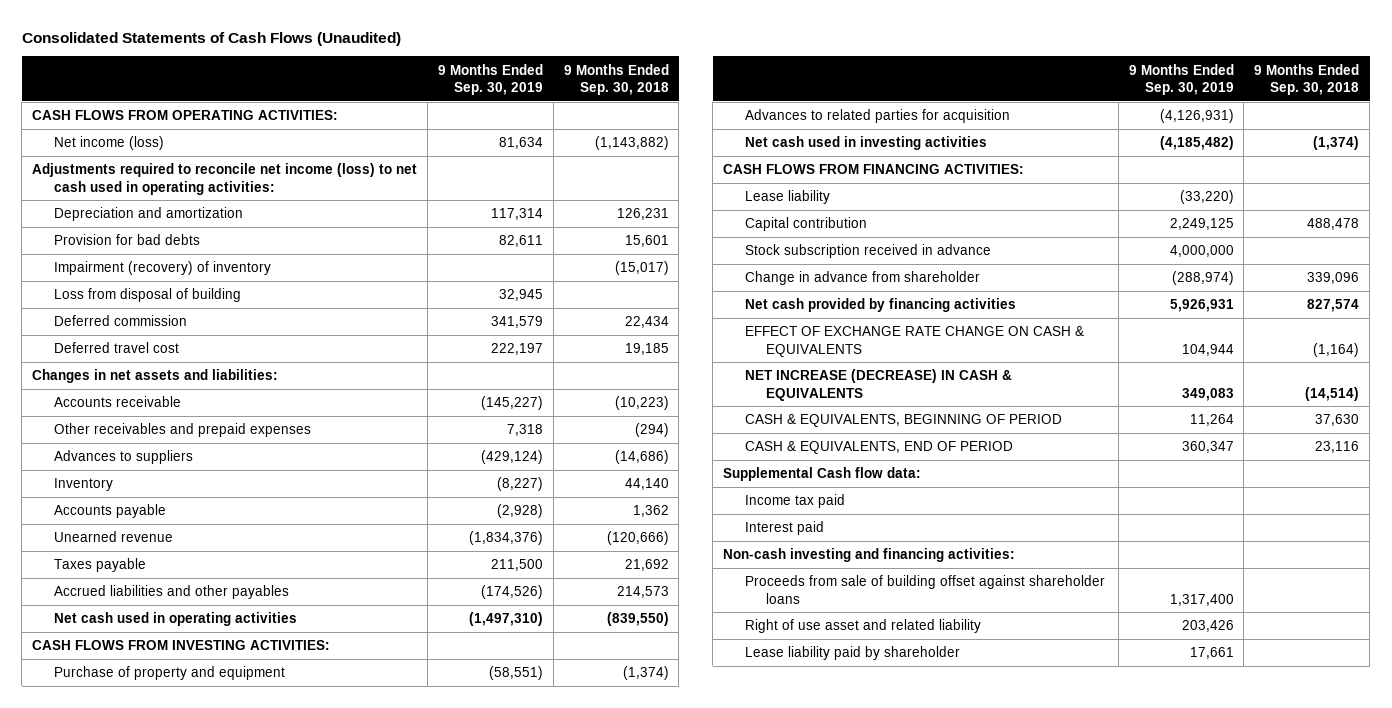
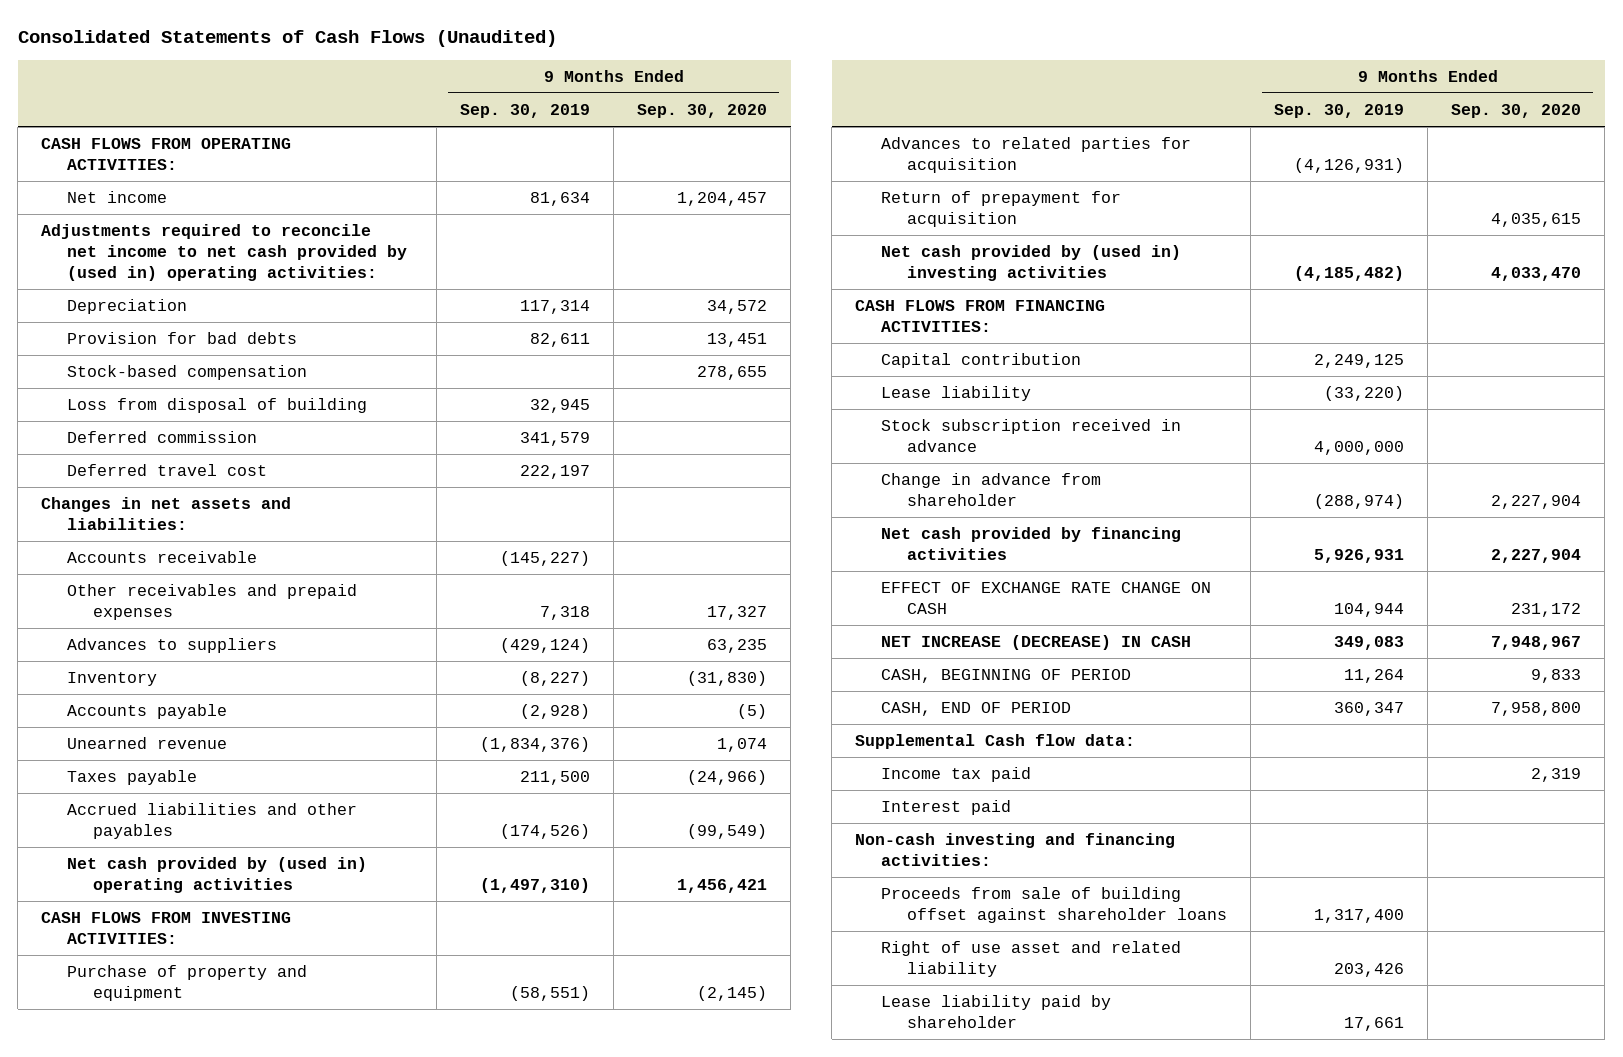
[563,63,669,96] 9 Months Ended Sep. 30, 2018 -> none
none -> [637,103,768,118] Sep. 30, 2020
[53,136,164,151] Net income (loss) -> [66,191,167,204] Net income
[32,163,418,195] Adjustments required to reconcile net income (loss) to net cash used in operating activities: -> [41,224,407,282] Adjustments required to reconcile net income to net cash provided by (used in) operating activities:
[53,207,243,222] Depreciation and amortization -> [66,299,187,315] Depreciation
[53,261,271,276] Impairment (recovery) of inventory -> none
none -> [66,365,307,381] Stock-based compensation
[53,612,297,627] Net cash used in operating activities -> [66,857,367,894] Net cash provided by (used in) operating activities
none -> [881,191,1122,228] Return of prepayment for acquisition
[744,136,987,151] Net cash used in investing activities -> [881,245,1182,282] Net cash provided by (used in) investing activities
[744,190,830,205] Lease liability -> [881,386,1032,402] Lease liability
[744,326,1084,357] EFFECT OF EXCHANGE RATE CHANGE ON CASH & EQUIVALENTS -> [881,582,1212,615] EFFECT OF EXCHANGE RATE CHANGE ON CASH
[744,369,1012,401] NET INCREASE (DECREASE) IN CASH & EQUIVALENTS -> [881,635,1192,651] NET INCREASE (DECREASE) IN CASH
[744,414,1062,428] CASH & EQUIVALENTS, BEGINNING OF PERIOD -> [881,669,1132,684] CASH, BEGINNING OF PERIOD
[744,441,1013,455] CASH & EQUIVALENTS, END OF PERIOD -> [881,702,1072,717] CASH, END OF PERIOD

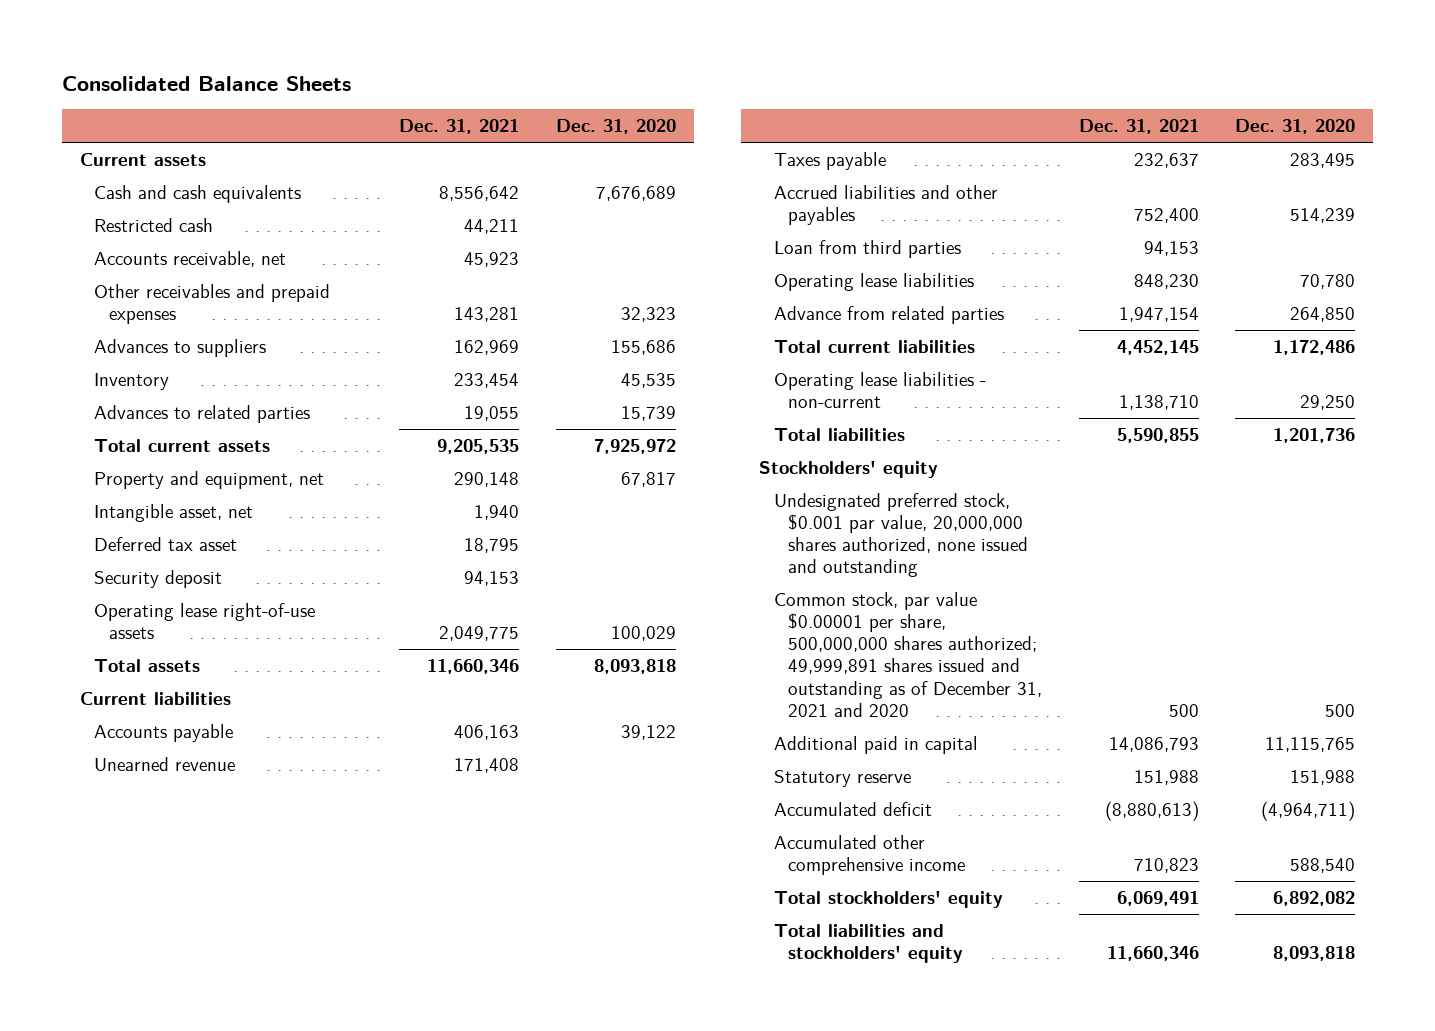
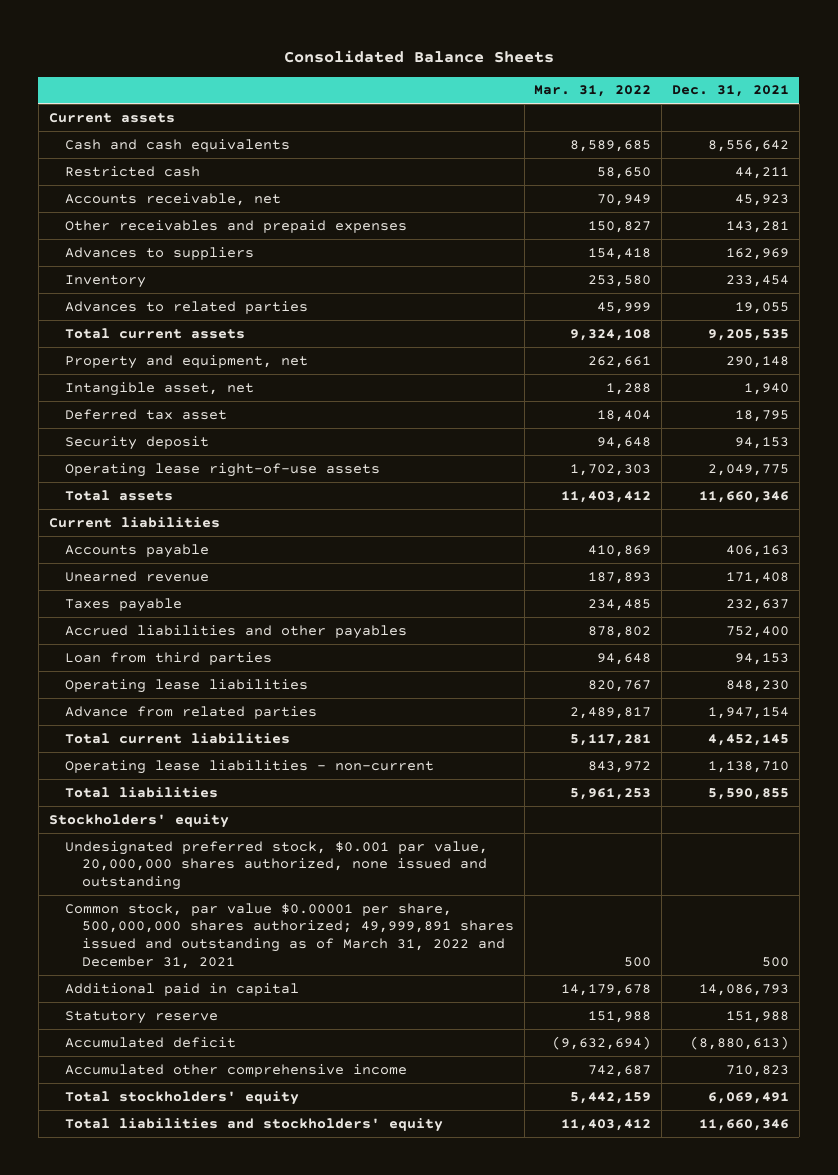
[555,119,676,135] Dec. 31, 2020 -> none
none -> [534,85,652,98] Mar. 31, 2022
[773,592,1043,717] Common stock, par value $0.00001 per share, 500,000,000 shares authorized; 49,999,891 shares issued and outstanding as of December 31, 2021 and 2020 -> [65,902,514,969] Common stock, par value $0.00001 per share, 500,000,000 shares authorized; 49,999,891 shares issued and outstanding as of March 31, 2022 and December 31, 2021

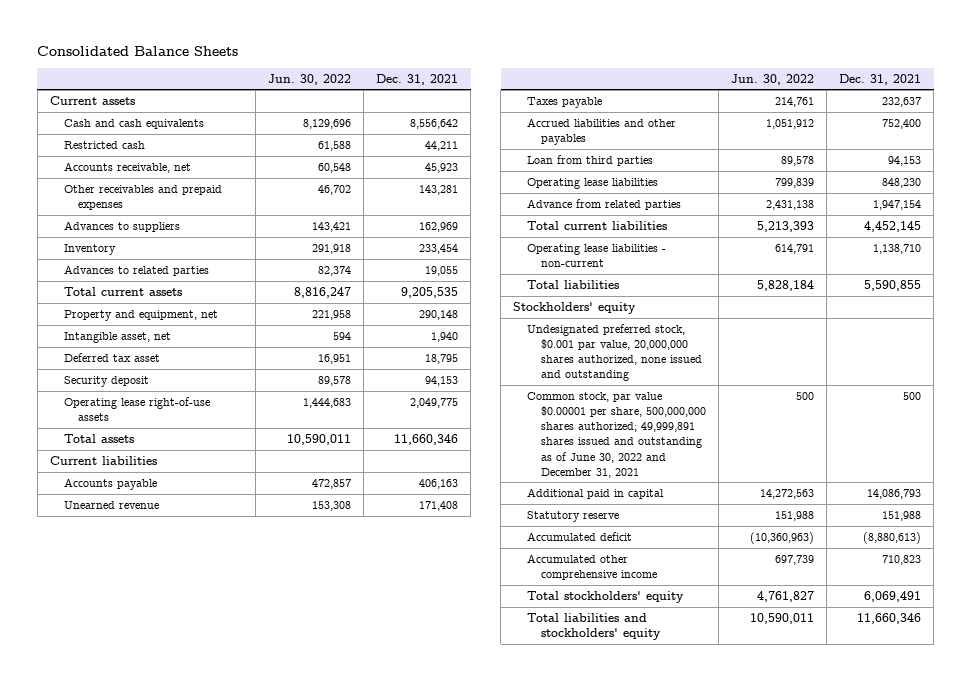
[534,85,652,98] Mar. 31, 2022 -> none
none -> [268,73,352,85] Jun. 30, 2022
[65,902,514,969] Common stock, par value $0.00001 per share, 500,000,000 shares authorized; 49,999,891 shares issued and outstanding as of March 31, 2022 and December 31, 2021 -> [527,391,707,478] Common stock, par value $0.00001 per share, 500,000,000 shares authorized; 49,999,891 shares issued and outstanding as of June 30, 2022 and December 31, 2021

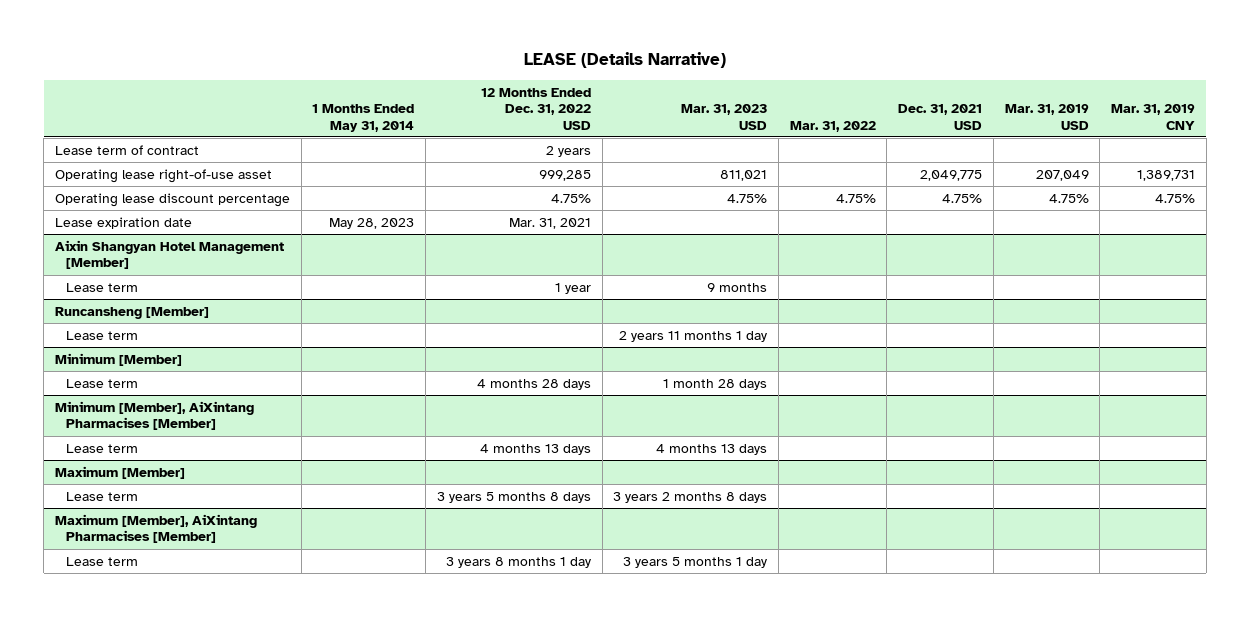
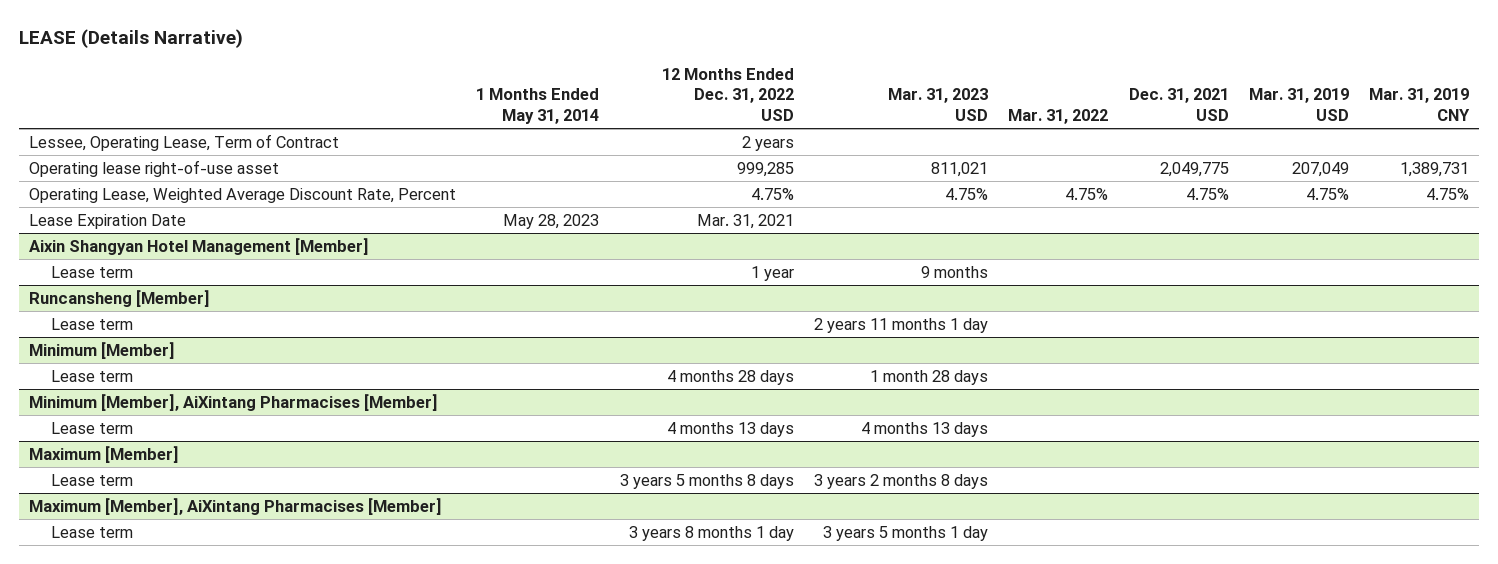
[54,144,199,155] Lease term of contract -> [29,133,340,151] Lessee, Operating Lease, Term of Contract
[54,192,290,207] Operating lease discount percentage -> [29,187,457,203] Operating Lease, Weighted Average Discount Rate, Percent
[54,216,192,229] Lease expiration date -> [29,213,187,229] Lease Expiration Date

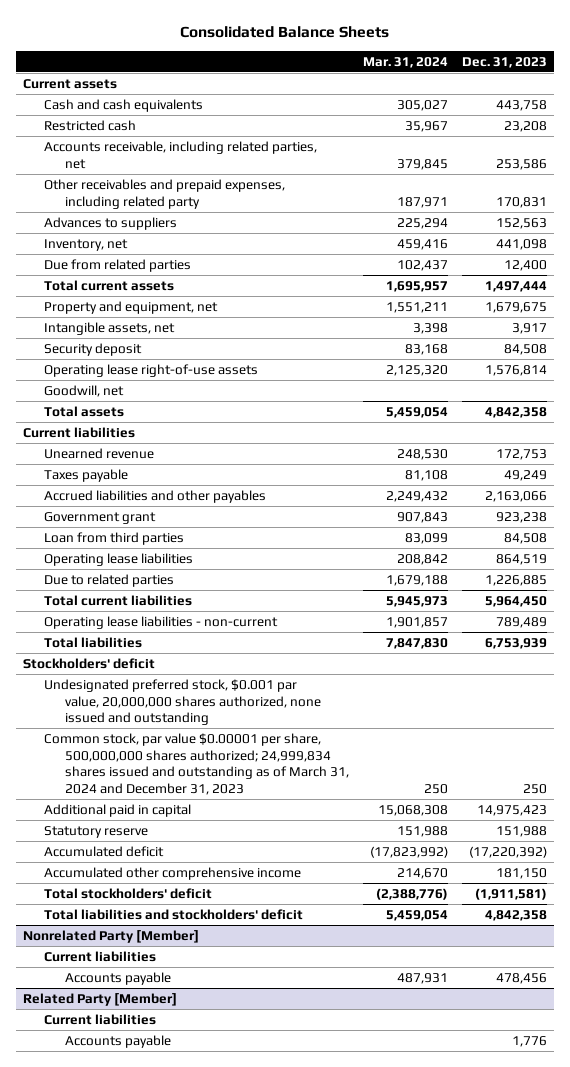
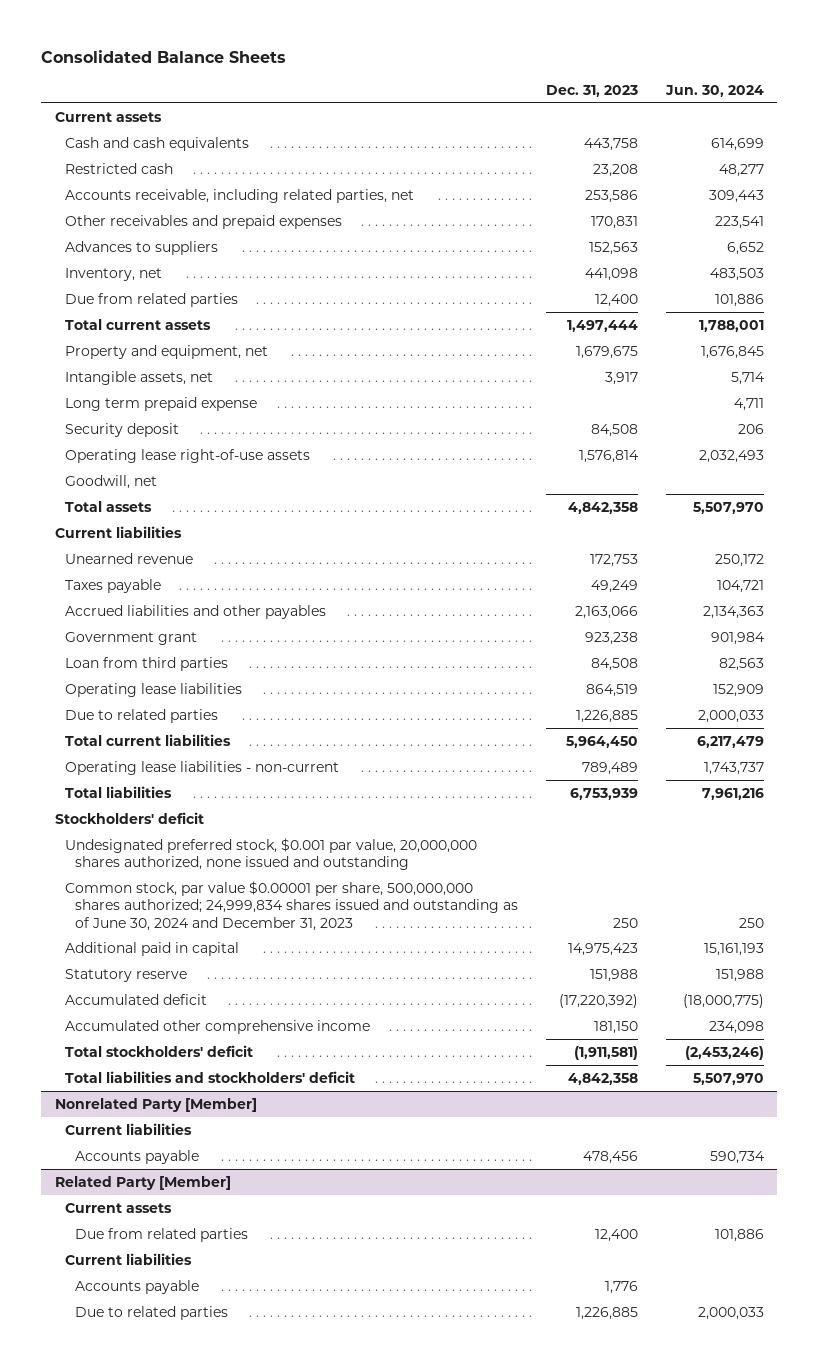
[362,56,448,68] Mar. 31, 2024 -> none
none -> [664,84,764,97] Jun. 30, 2024
[43,178,285,209] Other receivables and prepaid expenses, including related party -> [65,214,343,229] Other receivables and prepaid expenses
none -> [65,396,258,411] Long term prepaid expense
[43,732,349,795] Common stock, par value $0.00001 per share, 500,000,000 shares authorized; 24,999,834 shares issued and outstanding as of March 31, 2024 and December 31, 2023 -> [65,880,519,931] Common stock, par value $0.00001 per share, 500,000,000 shares authorized; 24,999,834 shares issued and outstanding as of June 30, 2024 and December 31, 2023
none -> [65,1202,173,1213] Current assets
none -> [75,1227,249,1242] Due from related parties
none -> [75,1305,229,1320] Due to related parties

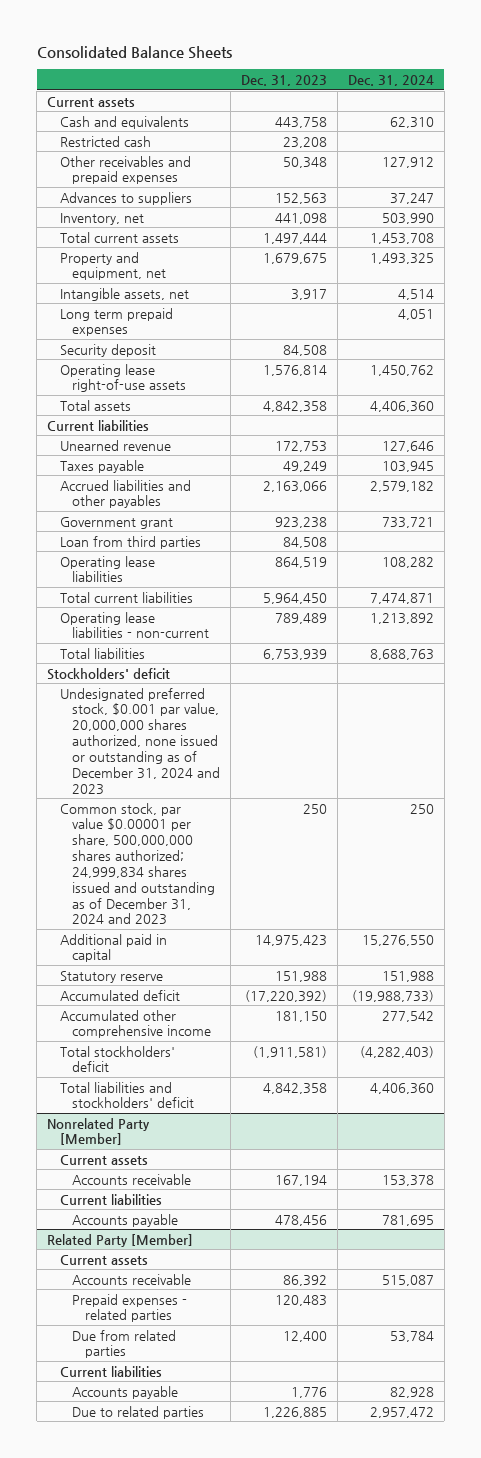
[664,84,764,97] Jun. 30, 2024 -> none
none -> [347,74,434,86] Dec. 31, 2024
[65,136,250,151] Cash and cash equivalents -> [59,115,189,129] Cash and equivalents
[65,188,415,203] Accounts receivable, including related parties, net -> none
[590,215,638,229] 170,831 -> [283,156,328,168] 50,348
[65,292,239,307] Due from related parties -> none
[65,396,258,411] Long term prepaid expense -> [59,307,173,337] Long term prepaid expenses
[65,474,158,489] Goodwill, net -> none
[65,708,219,723] Due to related parties -> none
[65,837,478,871] Undesignated preferred stock, $0.001 par value, 20,000,000 shares authorized, none issued and outstanding -> [59,687,221,795] Undesignated preferred stock, $0.001 par value, 20,000,000 shares authorized, none issued or outstanding as of December 31, 2024 and 2023
[65,880,519,931] Common stock, par value $0.00001 per share, 500,000,000 shares authorized; 24,999,834 shares issued and outstanding as of June 30, 2024 and December 31, 2023 -> [59,802,216,926] Common stock, par value $0.00001 per share, 500,000,000 shares authorized; 24,999,834 shares issued and outstanding as of December 31, 2024 and 2023
none -> [59,1154,148,1165] Current assets
none -> [72,1173,192,1185] Accounts receivable
none -> [72,1273,192,1285] Accounts receivable
none -> [72,1293,188,1323] Prepaid expenses - related parties

